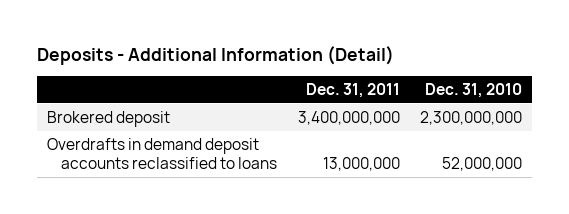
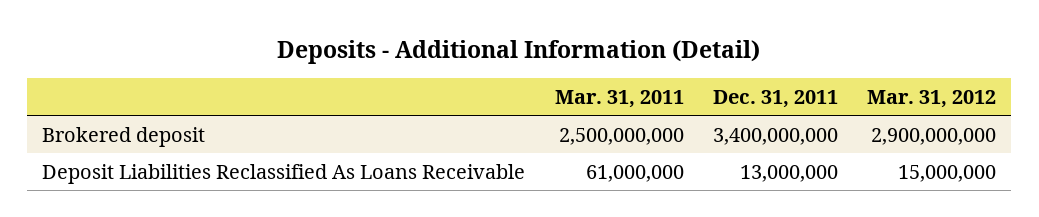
[424,82,522,98] Dec. 31, 2010 -> none
none -> [554,89,684,108] Mar. 31, 2011
none -> [867,89,997,108] Mar. 31, 2012
[46,137,278,170] Overdrafts in demand deposit accounts reclassified to loans -> [42,163,526,184] Deposit Liabilities Reclassified As Loans Receivable

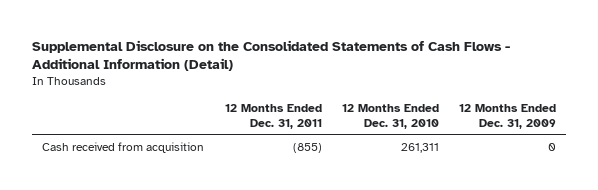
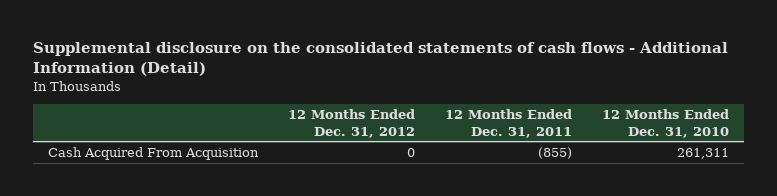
[32,39,511,72] Supplemental Disclosure on the Consolidated Statements of Cash Flows - Additional Information (Detail) -> [33,42,729,77] Supplemental disclosure on the consolidated statements of cash flows - Additional Information (Detail)
[459,104,557,130] 12 Months Ended Dec. 31, 2009 -> none
none -> [288,109,416,138] 12 Months Ended Dec. 31, 2012
[42,142,205,154] Cash received from acquisition -> [48,147,260,161] Cash Acquired From Acquisition

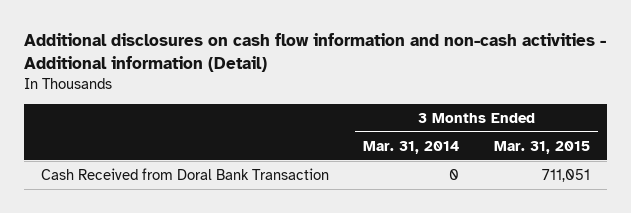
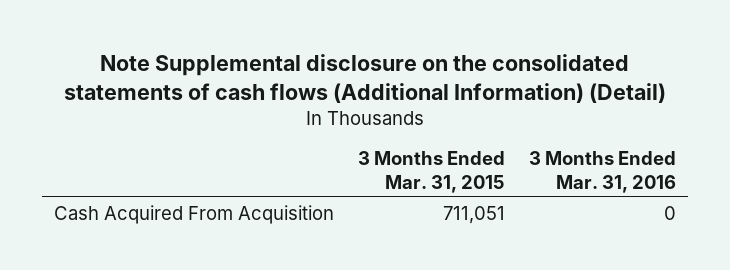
[23,33,606,73] Additional disclosures on cash flow information and non-cash activities - Additional information (Detail) -> [63,53,666,103] Note Supplemental disclosure on the consolidated statements of cash flows (Additional Information) (Detail)
[363,140,460,154] Mar. 31, 2014 -> none
none -> [528,151,676,193] 3 Months Ended Mar. 31, 2016
[40,167,329,180] Cash Received from Doral Bank Transaction -> [53,204,334,224] Cash Acquired From Acquisition

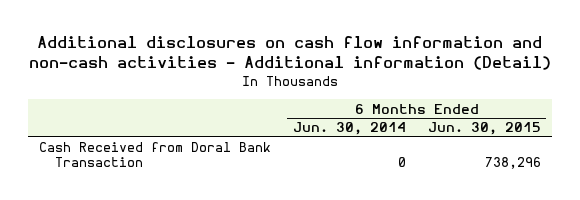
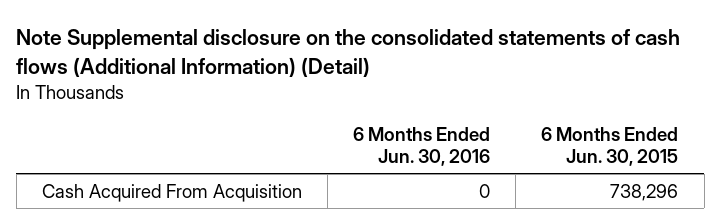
[28,36,551,71] Additional disclosures on cash flow information and non-cash activities - Additional information (Detail) -> [16,29,681,77] Note Supplemental disclosure on the consolidated statements of cash flows (Additional Information) (Detail)
[292,122,406,136] Jun. 30, 2014 -> none
none -> [353,126,491,166] 6 Months Ended Jun. 30, 2016
[38,142,271,168] Cash Received from Doral Bank Transaction -> [42,183,303,202] Cash Acquired From Acquisition

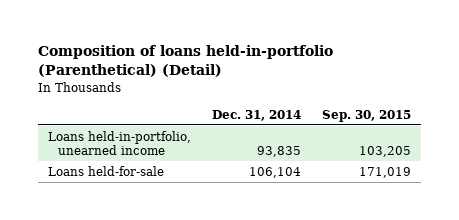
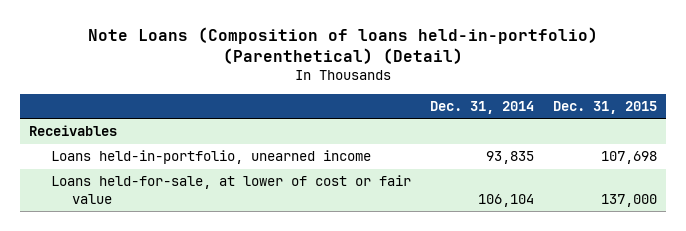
[37,45,333,78] Composition of loans held-in-portfolio (Parenthetical) (Detail) -> [87,26,598,64] Note Loans (Composition of loans held-in-portfolio) (Parenthetical) (Detail)
[321,109,411,122] Sep. 30, 2015 -> none
none -> [552,100,657,114] Dec. 31, 2015
none -> [29,125,118,137] Receivables
[48,165,165,176] Loans held-for-sale -> [50,175,411,204] Loans held-for-sale, at lower of cost or fair value

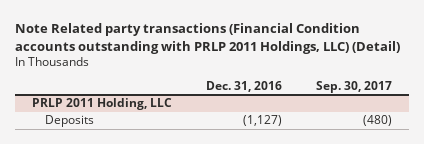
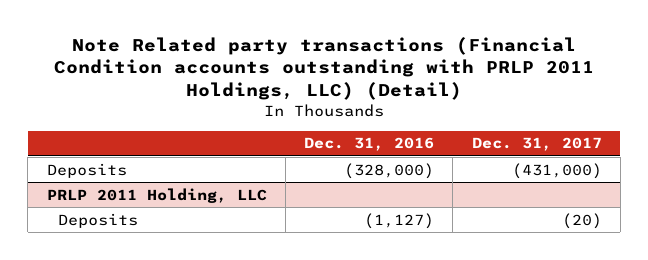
[315,80,392,93] Sep. 30, 2017 -> none
none -> [471,137,602,152] Dec. 31, 2017
none -> [46,162,127,178] Deposits

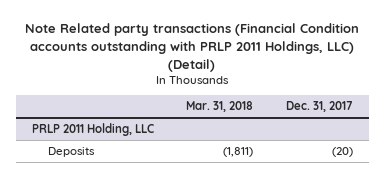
[304,137,435,152] Dec. 31, 2016 -> none
none -> [186,101,254,113] Mar. 31, 2018
[46,162,127,178] Deposits -> none

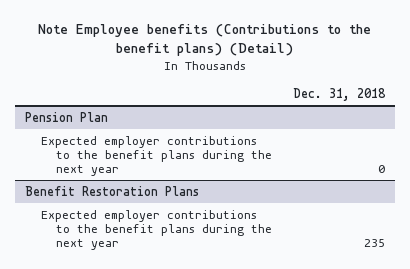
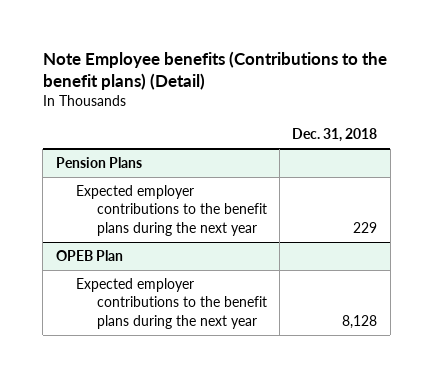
[25,185,200,196] Benefit Restoration Plans -> none
[25,111,109,122] Pension Plan -> [55,157,142,169] Pension Plans
[377,165,385,174] 0 -> [353,221,378,233] 229
none -> [55,250,123,262] OPEB Plan
[363,239,385,248] 235 -> [342,314,378,329] 8,128

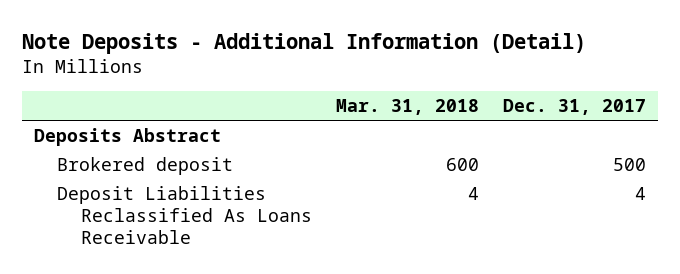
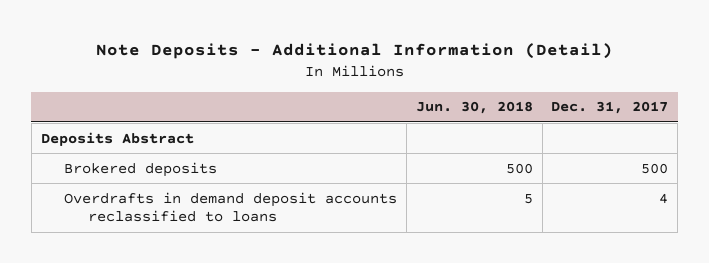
[336,99,480,116] Mar. 31, 2018 -> none
none -> [415,101,533,115] Jun. 30, 2018
[57,157,234,176] Brokered deposit -> [64,161,218,177] Brokered deposits
[57,186,313,244] Deposit Liabilities Reclassified As Loans Receivable -> [64,191,398,223] Overdrafts in demand deposit accounts reclassified to loans

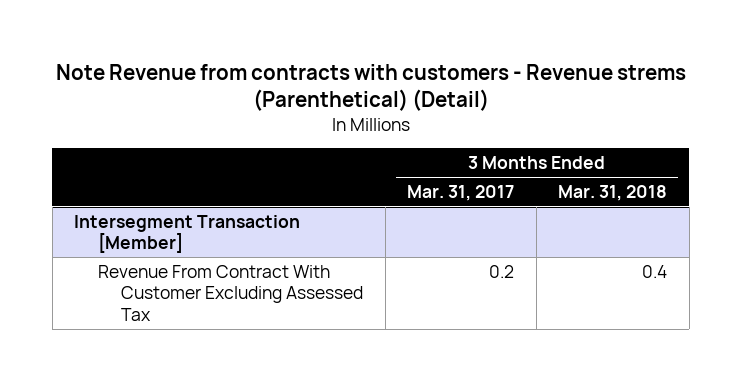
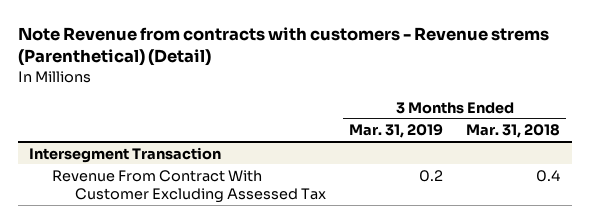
[407,184,515,201] Mar. 31, 2017 -> none
none -> [349,124,444,139] Mar. 31, 2019
[74,214,301,254] Intersegment Transaction [Member] -> [29,146,222,163] Intersegment Transaction

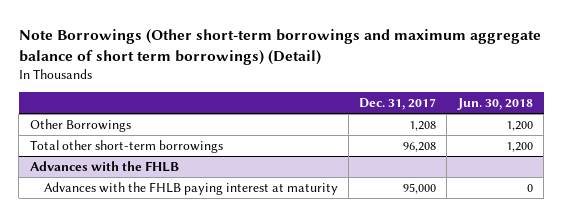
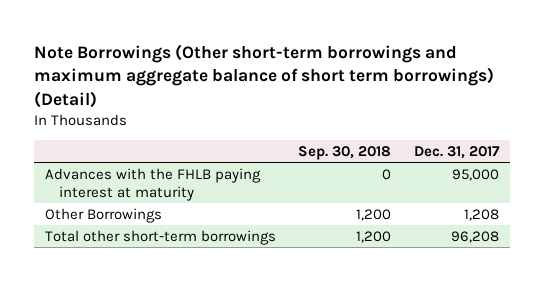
[456,98,533,111] Jun. 30, 2018 -> none
none -> [298,146,392,161] Sep. 30, 2018
none -> [45,167,262,201] Advances with the FHLB paying interest at maturity
[29,160,179,172] Advances with the FHLB -> none
[43,181,338,195] Advances with the FHLB paying interest at maturity -> none

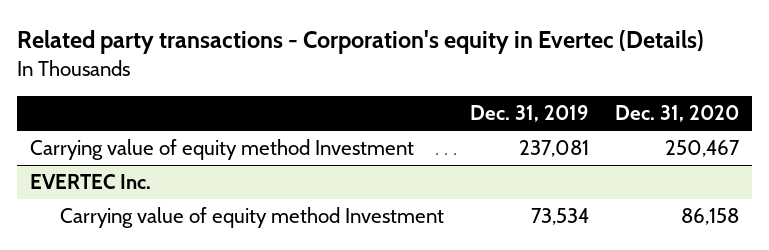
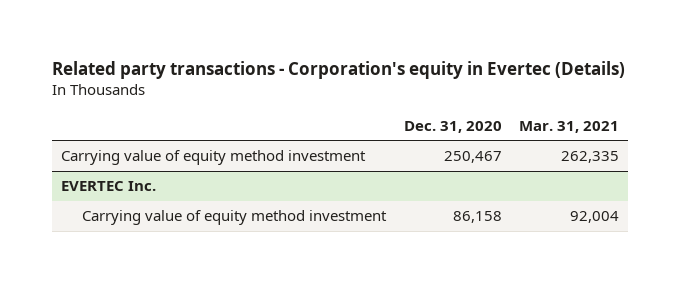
[470,105,590,123] Dec. 31, 2019 -> none
none -> [519,120,620,133] Mar. 31, 2021
[29,139,414,161] Carrying value of equity method Investment -> [60,150,366,166] Carrying value of equity method investment
[60,207,445,229] Carrying value of equity method Investment -> [82,210,388,226] Carrying value of equity method investment

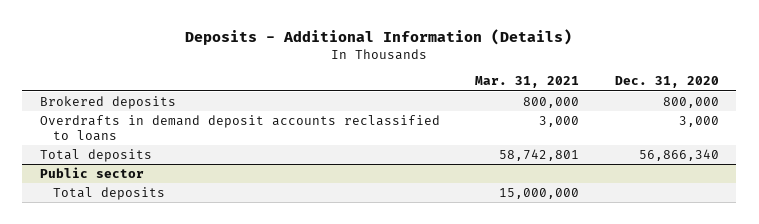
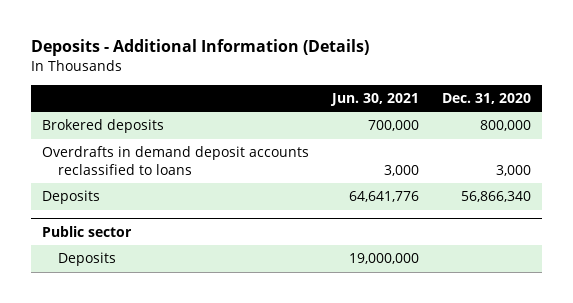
[475,76,580,89] Mar. 31, 2021 -> none
none -> [330,92,420,106] Jun. 30, 2021
[40,149,153,163] Total deposits -> [42,190,101,205] Deposits
[53,187,166,201] Total deposits -> [58,252,117,267] Deposits

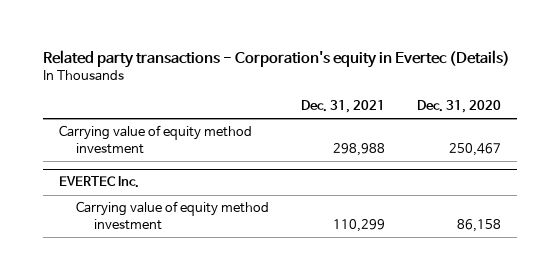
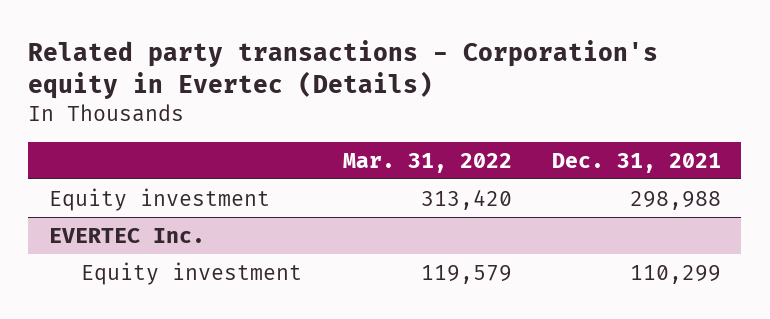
[417,99,502,113] Dec. 31, 2020 -> none
none -> [342,152,512,173] Mar. 31, 2022
[58,125,252,154] Carrying value of equity method investment -> [48,187,270,211] Equity investment
[76,201,270,230] Carrying value of equity method investment -> [81,261,303,285] Equity investment

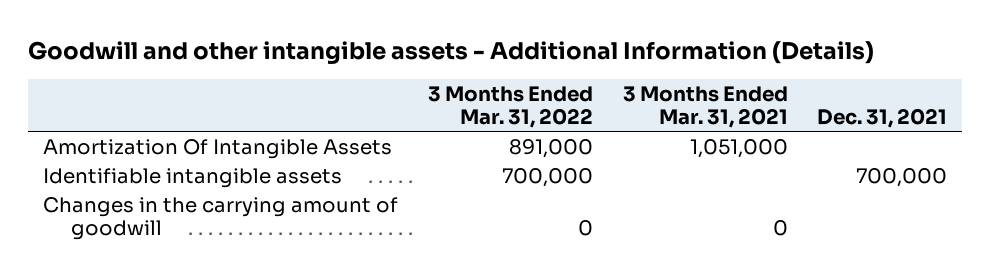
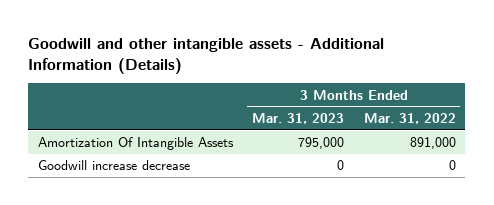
[622,85,788,128] 3 Months Ended Mar. 31, 2021 -> none
[817,107,948,128] Dec. 31, 2021 -> none
none -> [252,112,345,124] Mar. 31, 2023
[43,167,343,188] Identifiable intangible assets -> none
[43,196,399,240] Changes in the carrying amount of goodwill -> [37,160,190,171] Goodwill increase decrease

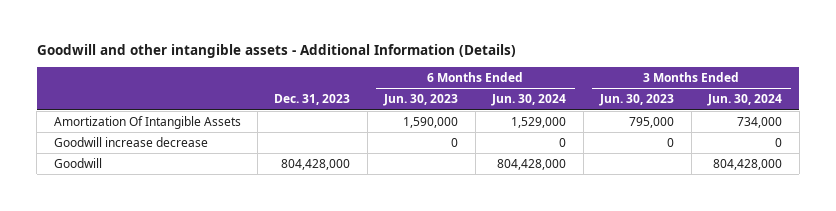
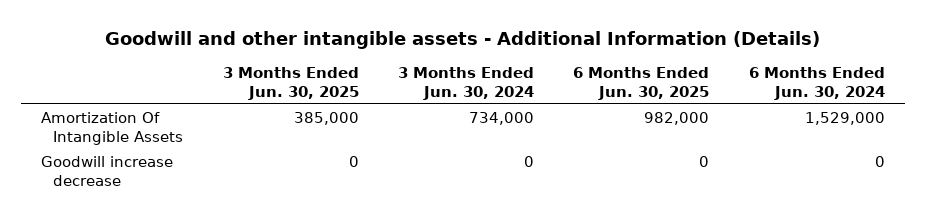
[274,94,351,106] Dec. 31, 2023 -> none
[383,94,459,107] Jun. 30, 2023 -> none
[599,94,675,107] Jun. 30, 2023 -> none
none -> [222,67,359,100] 3 Months Ended Jun. 30, 2025
none -> [573,67,710,100] 6 Months Ended Jun. 30, 2025
[53,158,102,169] Goodwill -> none

